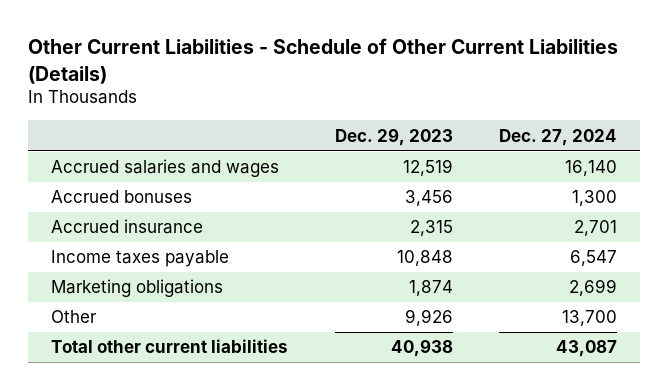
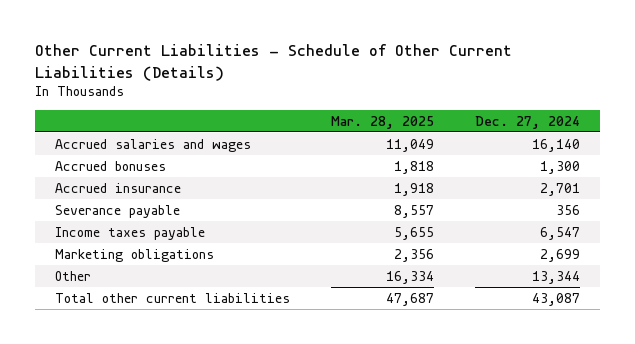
[334,127,453,146] Dec. 29, 2023 -> none
none -> [330,115,434,129] Mar. 28, 2025
none -> [55,204,181,218] Severance payable
[561,310,617,327] 13,700 -> [531,270,580,284] 13,344

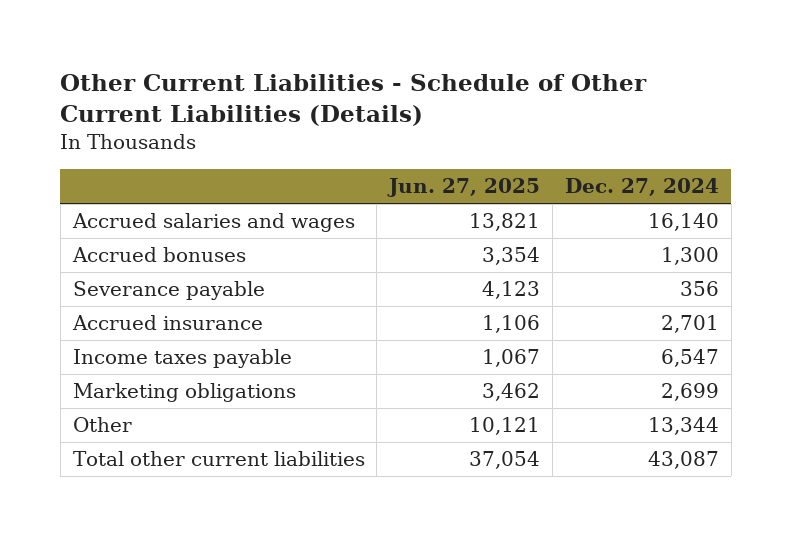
[330,115,434,129] Mar. 28, 2025 -> none
none -> [387,178,541,198] Jun. 27, 2025
[55,182,182,193] Accrued insurance -> [71,315,263,331] Accrued insurance

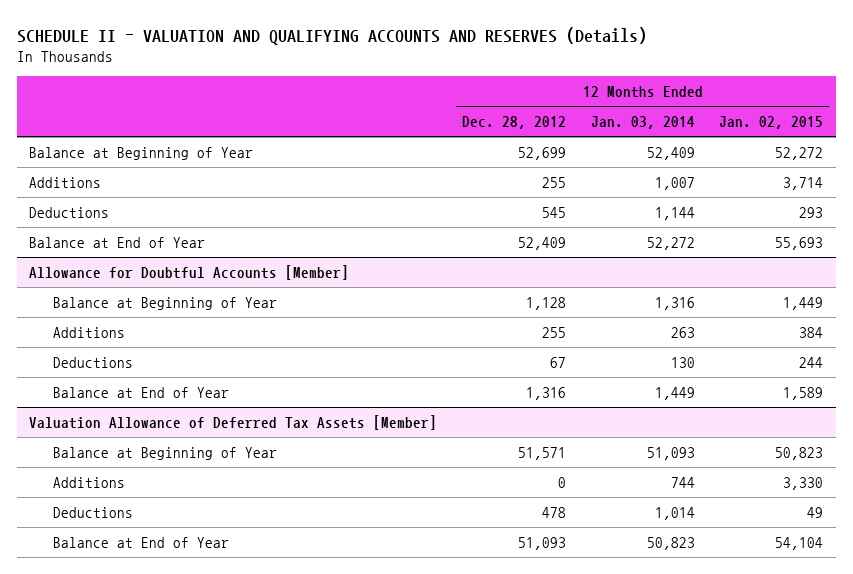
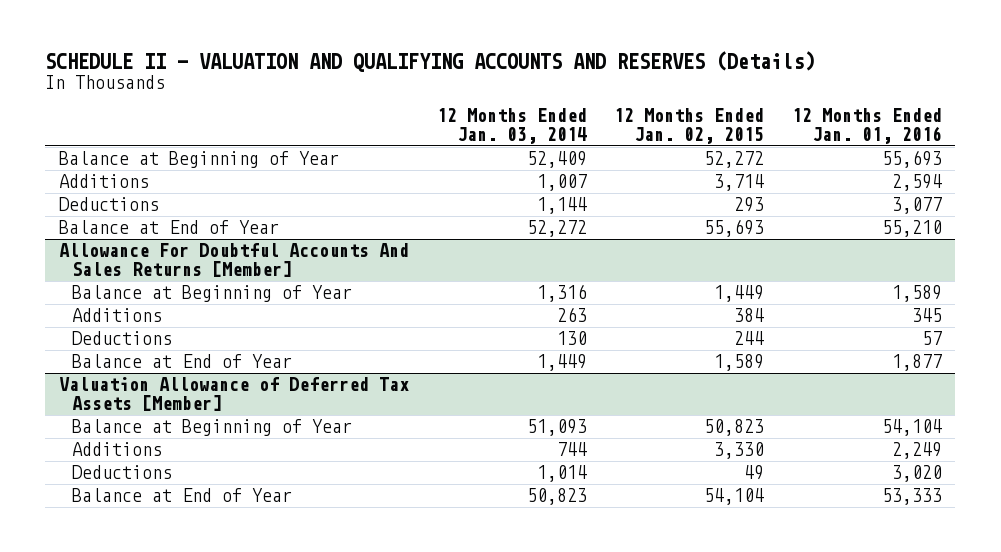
[461,116,566,130] Dec. 28, 2012 -> none
none -> [791,108,942,145] 12 Months Ended Jan. 01, 2016
[29,264,350,280] Allowance for Doubtful Accounts [Member] -> [59,243,410,278] Allowance For Doubtful Accounts And Sales Returns [Member]

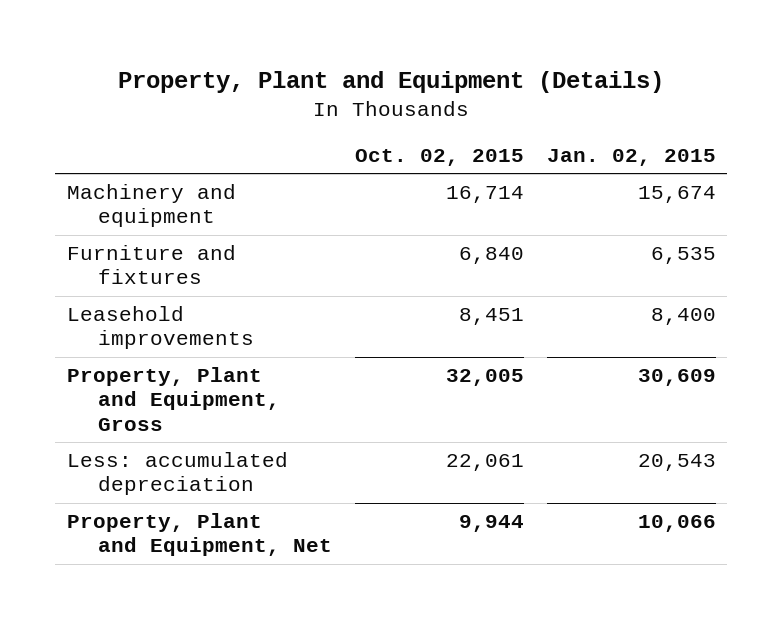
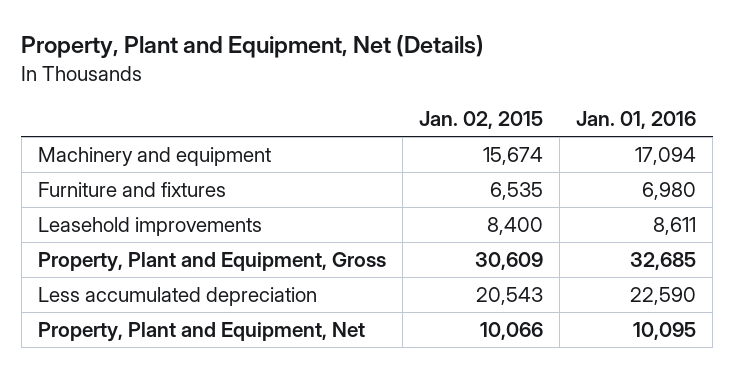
[118,70,665,93] Property, Plant and Equipment (Details) -> [21,35,485,59] Property, Plant and Equipment, Net (Details)
[354,148,524,166] Oct. 02, 2015 -> none
none -> [576,111,697,130] Jan. 01, 2016
[66,452,288,496] Less: accumulated depreciation -> [37,287,317,307] Less accumulated depreciation

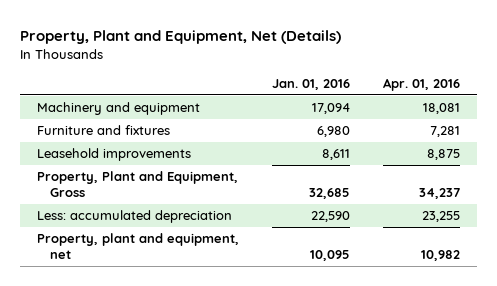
[418,111,543,130] Jan. 02, 2015 -> none
none -> [383,77,461,91] Apr. 01, 2016
[37,287,317,307] Less accumulated depreciation -> [36,210,232,224] Less: accumulated depreciation
[37,322,365,343] Property, Plant and Equipment, Net -> [36,233,239,260] Property, plant and equipment, net

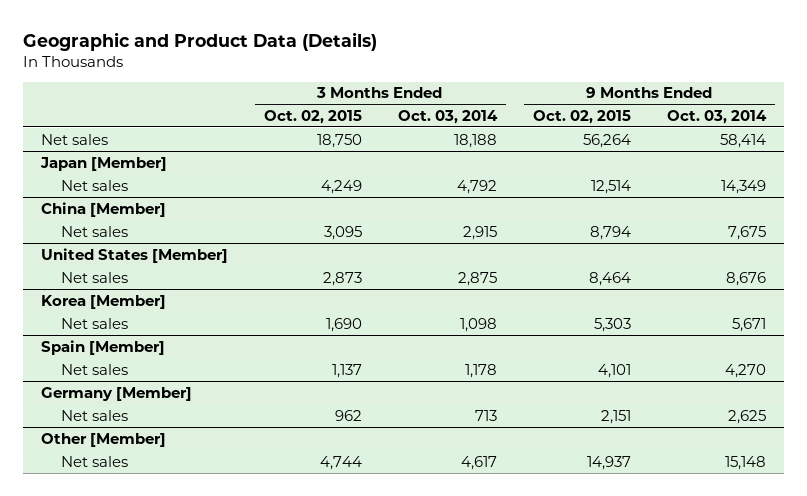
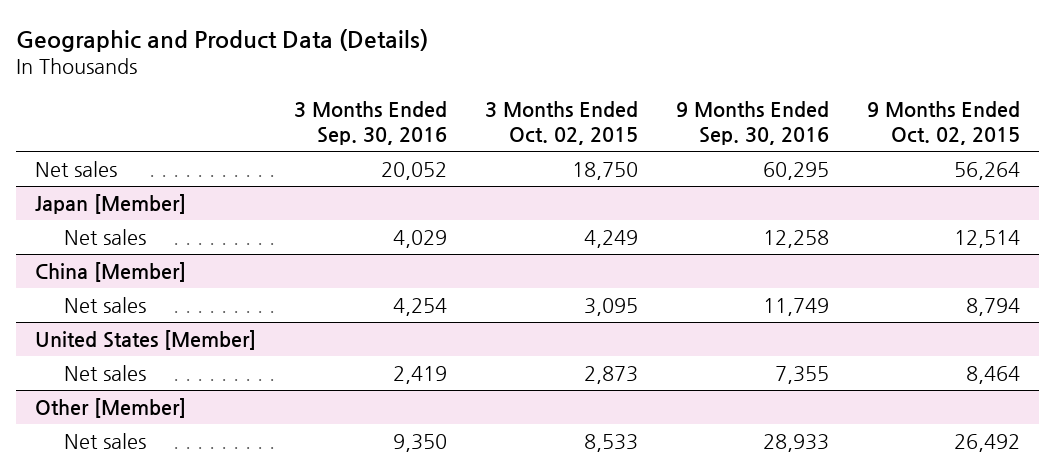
[397,109,498,124] Oct. 03, 2014 -> none
[666,109,767,124] Oct. 03, 2014 -> none
none -> [294,101,448,146] 3 Months Ended Sep. 30, 2016
none -> [676,101,830,146] 9 Months Ended Sep. 30, 2016
[41,294,167,309] Korea [Member] -> none
[60,317,128,329] Net sales -> none
[41,339,166,355] Spain [Member] -> none
[60,363,128,375] Net sales -> none
[41,386,193,401] Germany [Member] -> none
[60,409,128,421] Net sales -> none
[320,455,363,470] 4,744 -> [584,433,639,452] 8,533
[586,455,631,470] 14,937 -> [954,433,1021,452] 26,492

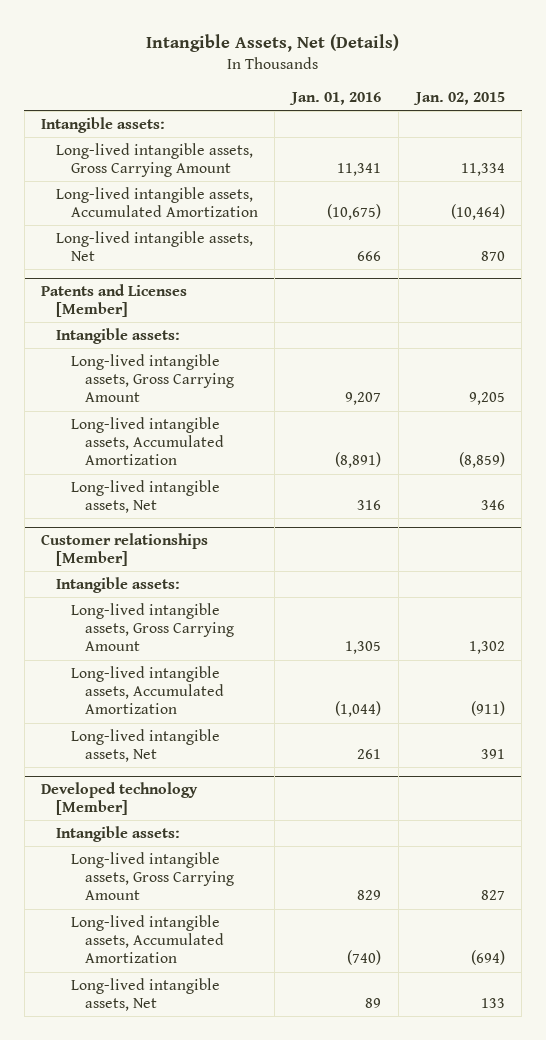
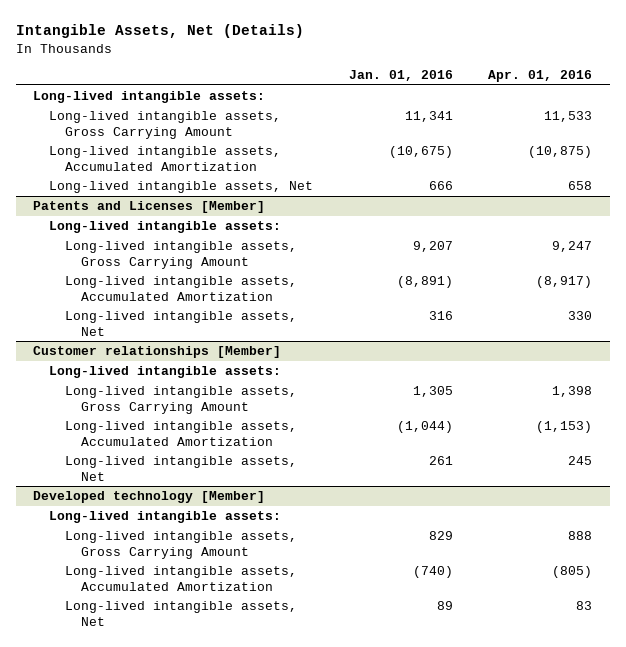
[412,91,505,105] Jan. 02, 2015 -> none
none -> [488,70,593,83] Apr. 01, 2016
[41,116,166,133] Intangible assets: -> [33,90,266,103] Long-lived intangible assets:
[55,327,180,344] Intangible assets: -> [49,220,282,233] Long-lived intangible assets:
[55,576,180,593] Intangible assets: -> [49,365,282,378] Long-lived intangible assets:
[55,825,180,842] Intangible assets: -> [49,510,282,523] Long-lived intangible assets:

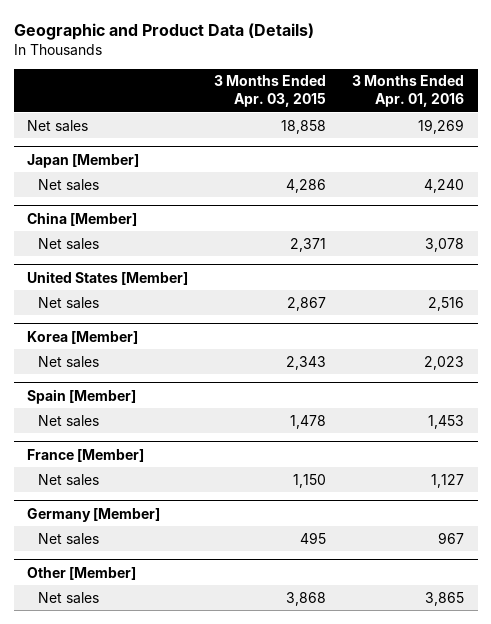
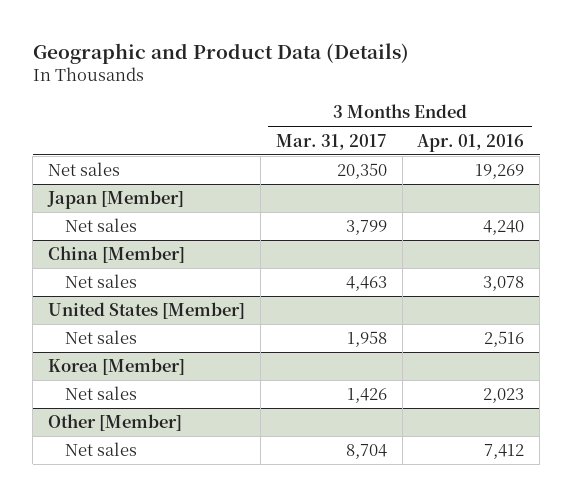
[214,75,327,108] 3 Months Ended Apr. 03, 2015 -> none
none -> [275,133,387,150] Mar. 31, 2017
[26,388,136,404] Spain [Member] -> none
[38,414,100,427] Net sales -> none
[26,448,144,462] France [Member] -> none
[38,473,100,486] Net sales -> none
[26,507,160,522] Germany [Member] -> none
[38,532,100,545] Net sales -> none
[425,591,465,606] 3,865 -> [484,444,525,460] 7,412

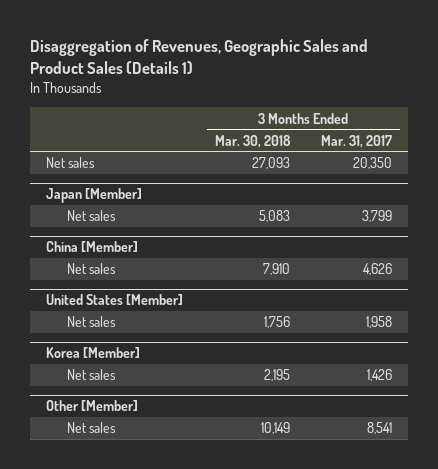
[32,42,409,64] Geographic and Product Data (Details) -> [29,38,368,75] Disaggregation of Revenues, Geographic Sales and Product Sales (Details 1)
[417,133,525,152] Apr. 01, 2016 -> none
none -> [214,134,291,148] Mar. 30, 2018
[345,276,387,292] 4,463 -> [363,263,393,276] 4,626
[345,444,387,460] 8,704 -> [367,422,393,435] 8,541

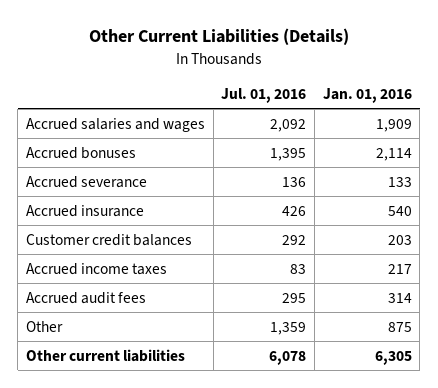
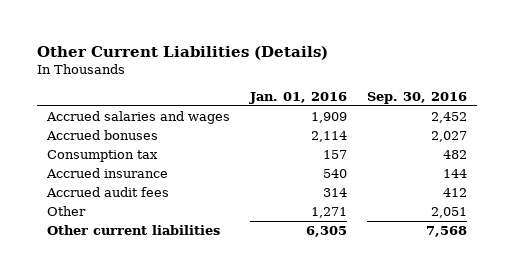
[221,88,307,104] Jul. 01, 2016 -> none
none -> [366,92,467,105] Sep. 30, 2016
[26,175,148,188] Accrued severance -> none
none -> [46,150,158,163] Consumption tax
[26,233,193,246] Customer credit balances -> none
[26,262,168,275] Accrued income taxes -> none
[387,321,412,332] 875 -> [310,207,347,219] 1,271

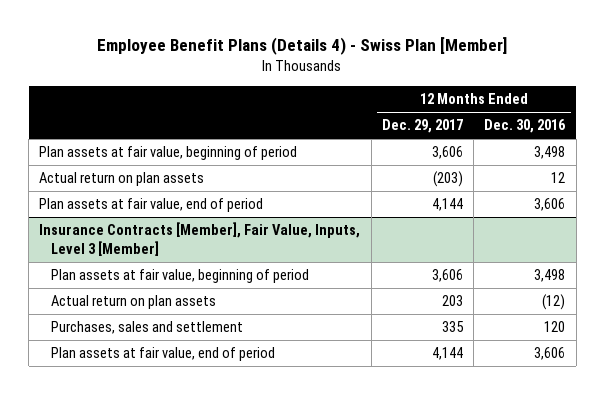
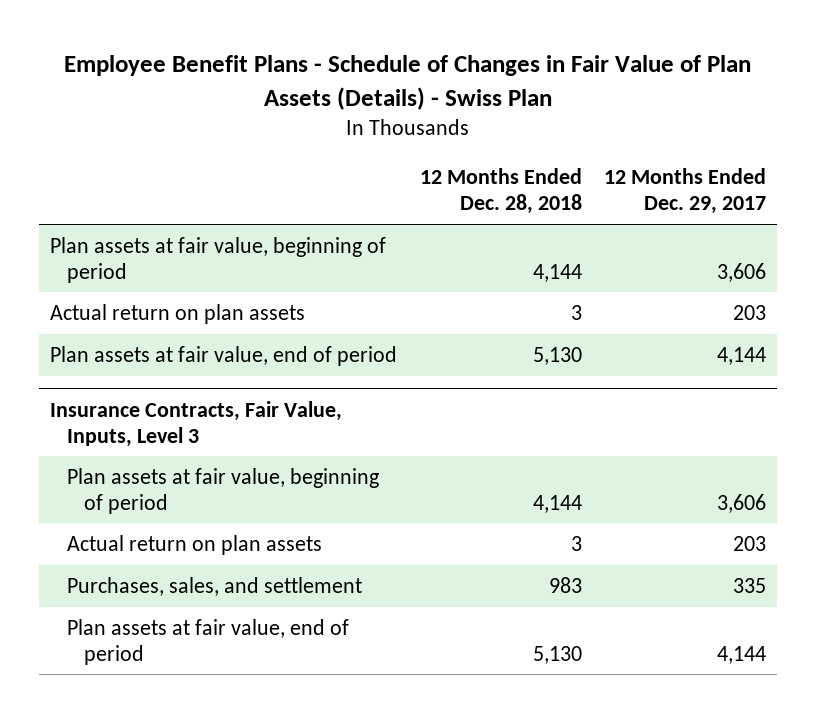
[97,37,508,56] Employee Benefit Plans (Details 4) - Swiss Plan [Member] -> [64,55,752,110] Employee Benefit Plans - Schedule of Changes in Fair Value of Plan Assets (Details) - Swiss Plan
[484,119,567,134] Dec. 30, 2016 -> none
none -> [419,168,582,215] 12 Months Ended Dec. 28, 2018
[432,171,463,188] (203) -> [732,304,766,320] 203
[39,222,361,257] Insurance Contracts [Member], Fair Value, Inputs, Level 3 [Member] -> [50,400,343,447] Insurance Contracts, Fair Value, Inputs, Level 3
[50,321,243,335] Purchases, sales and settlement -> [67,576,363,596] Purchases, sales, and settlement

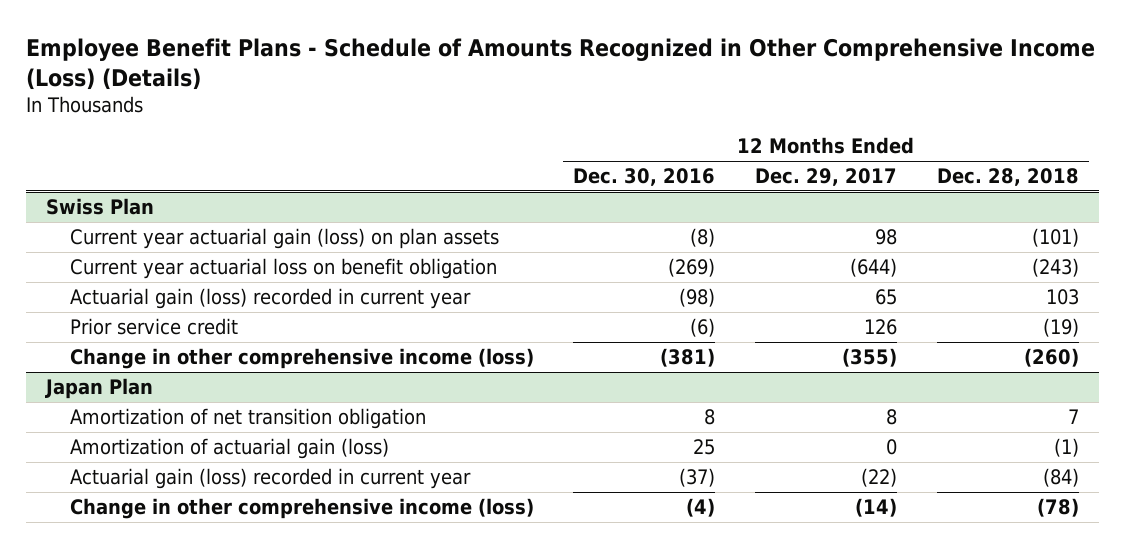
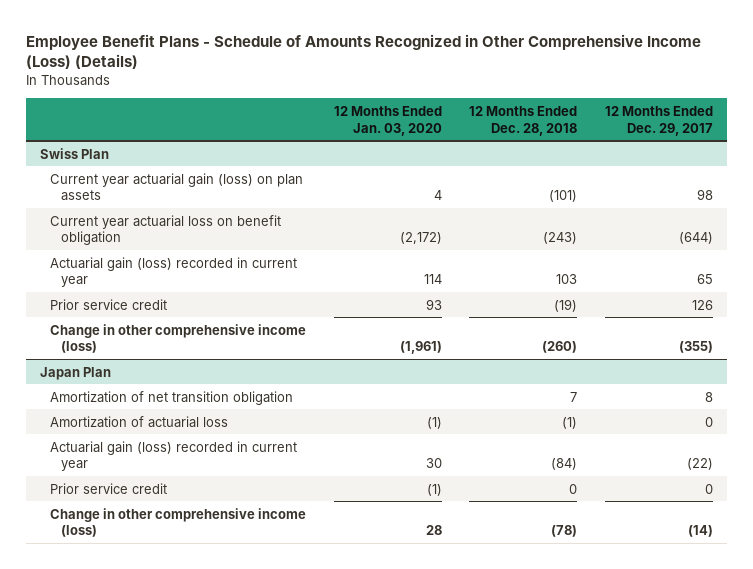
[573,167,716,186] Dec. 30, 2016 -> none
none -> [333,105,442,136] 12 Months Ended Jan. 03, 2020
[69,437,389,459] Amortization of actuarial gain (loss) -> [50,415,229,428] Amortization of actuarial loss
none -> [50,482,168,494] Prior service credit

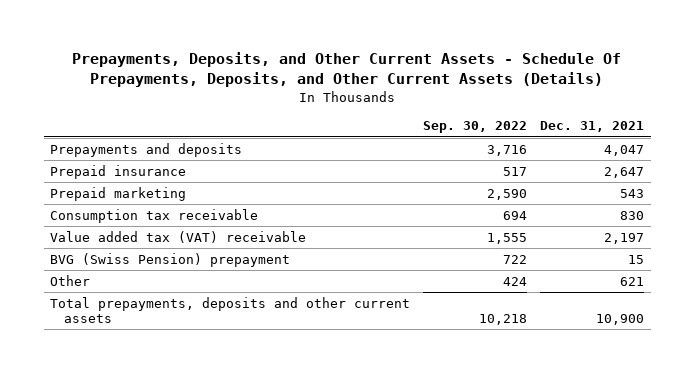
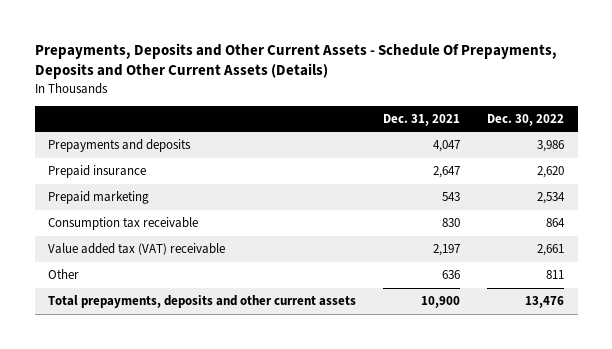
[72,51,622,88] Prepayments, Deposits, and Other Current Assets - Schedule Of Prepayments, Deposits, and Other Current Assets (Details) -> [34,42,557,80] Prepayments, Deposits and Other Current Assets - Schedule Of Prepayments, Deposits and Other Current Assets (Details)
[423,121,528,134] Sep. 30, 2022 -> none
none -> [487,113,565,126] Dec. 30, 2022
[50,252,291,267] BVG (Swiss Pension) prepayment -> none
[620,276,645,286] 621 -> [442,270,461,280] 636

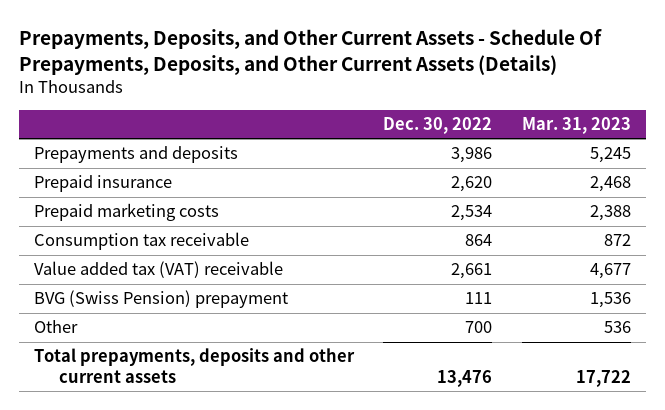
[34,42,557,80] Prepayments, Deposits and Other Current Assets - Schedule Of Prepayments, Deposits and Other Current Assets (Details) -> [19,29,603,75] Prepayments, Deposits, and Other Current Assets - Schedule Of Prepayments, Deposits, and Other Current Assets (Details)
[383,113,461,126] Dec. 31, 2021 -> none
none -> [521,117,631,135] Mar. 31, 2023
[48,191,150,205] Prepaid marketing -> [34,203,220,222] Prepaid marketing costs
none -> [34,290,289,309] BVG (Swiss Pension) prepayment
[546,270,565,280] 811 -> [465,321,493,334] 700

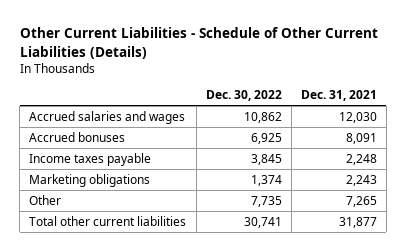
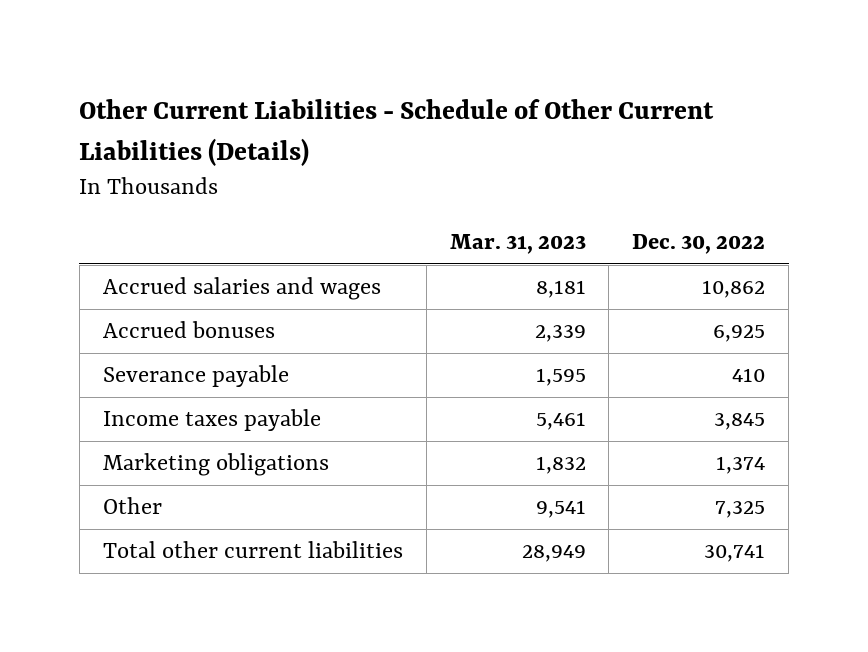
[300,90,377,102] Dec. 31, 2021 -> none
none -> [449,234,586,255] Mar. 31, 2023
none -> [102,365,289,388] Severance payable
[250,195,282,207] 7,735 -> [715,501,766,519] 7,325

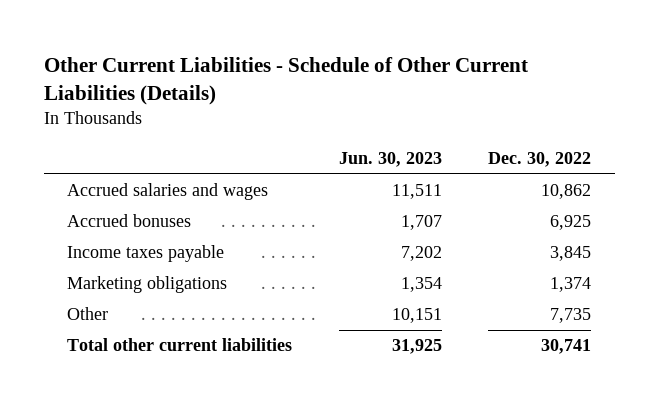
[449,234,586,255] Mar. 31, 2023 -> none
none -> [338,151,442,167] Jun. 30, 2023
[102,365,289,388] Severance payable -> none
[715,501,766,519] 7,325 -> [550,308,592,324] 7,735

